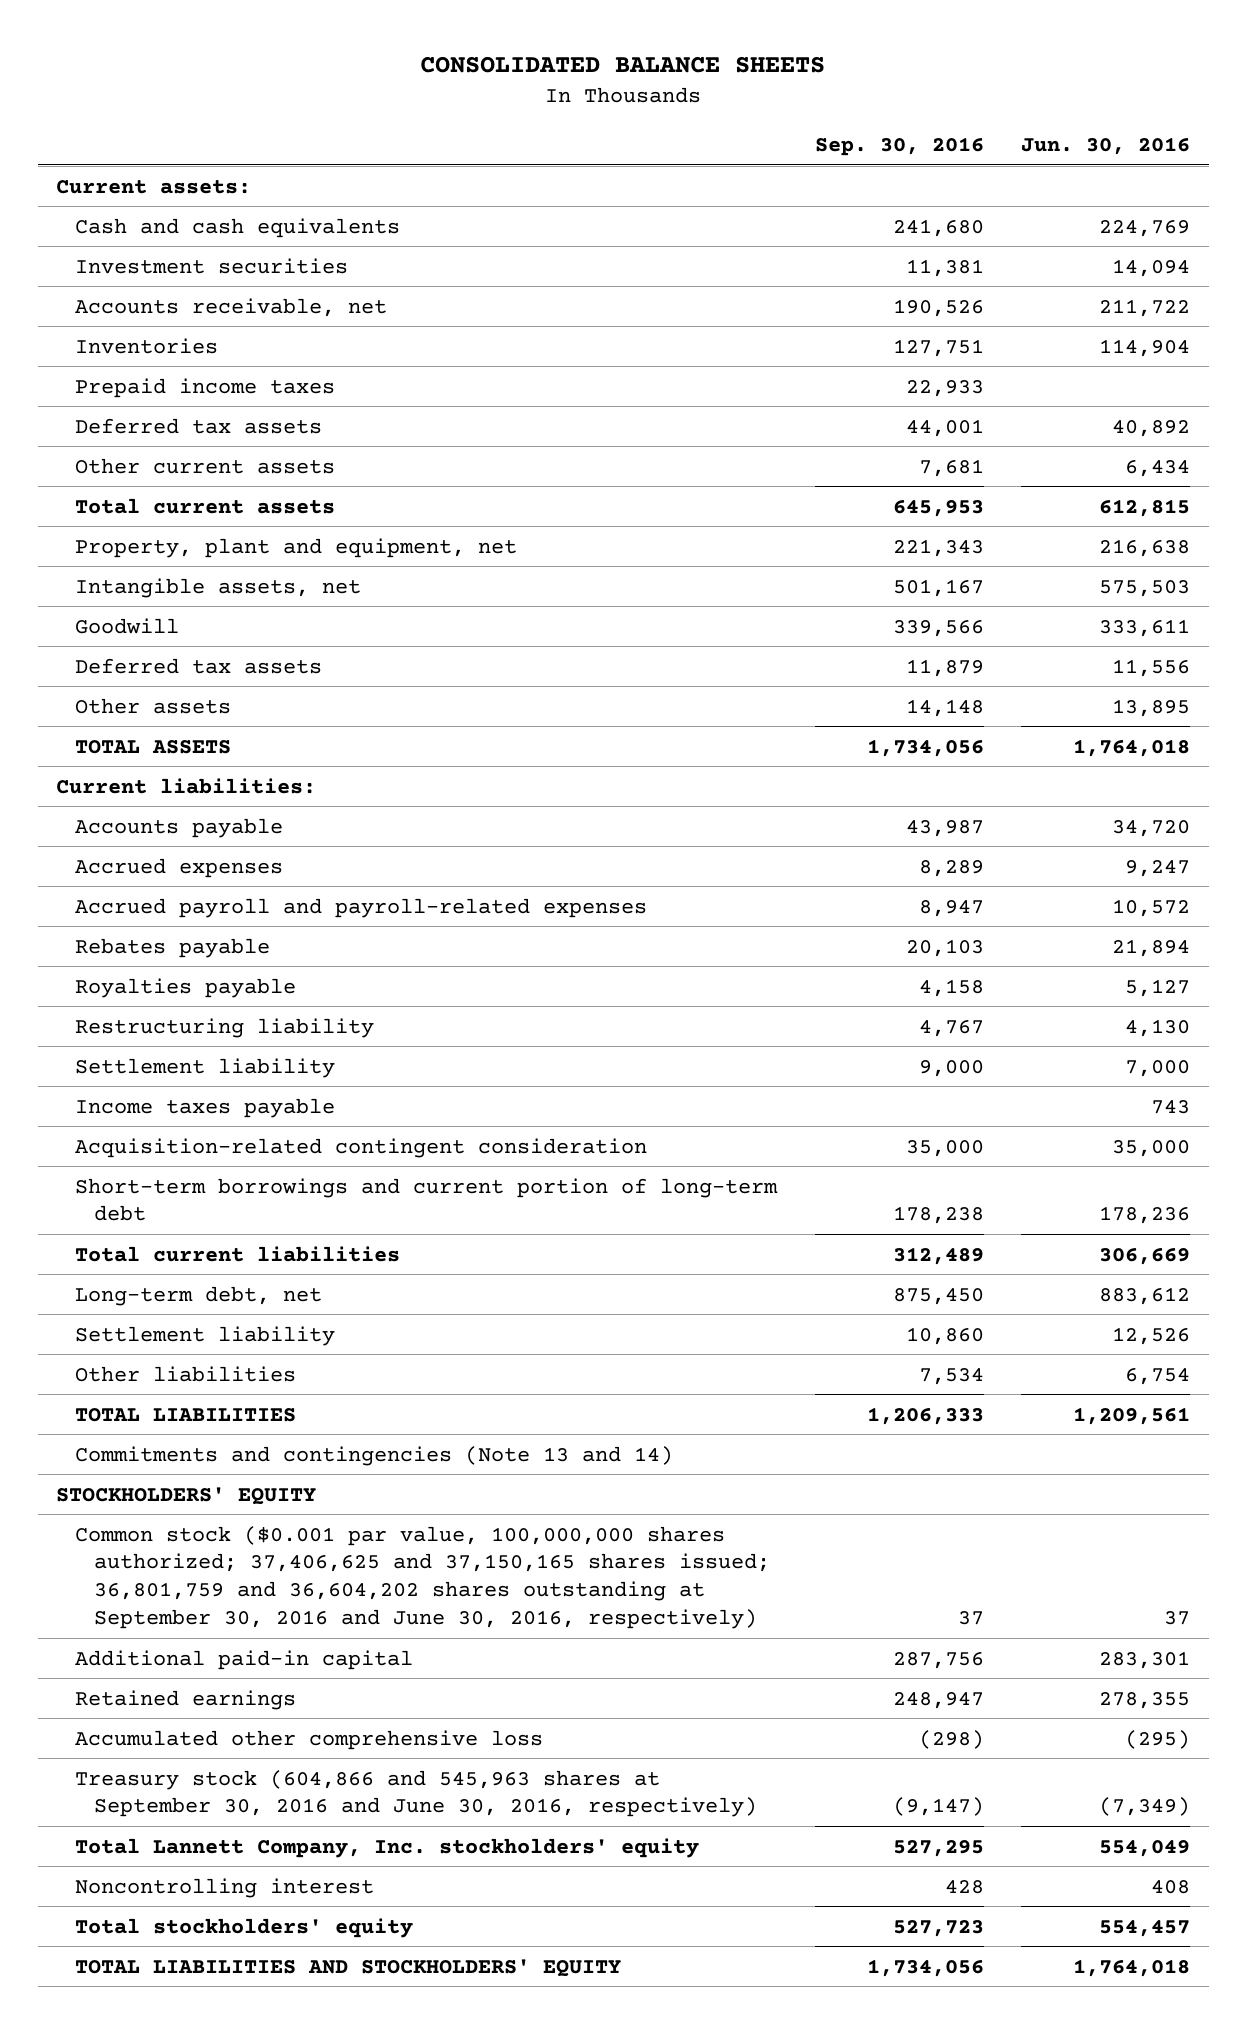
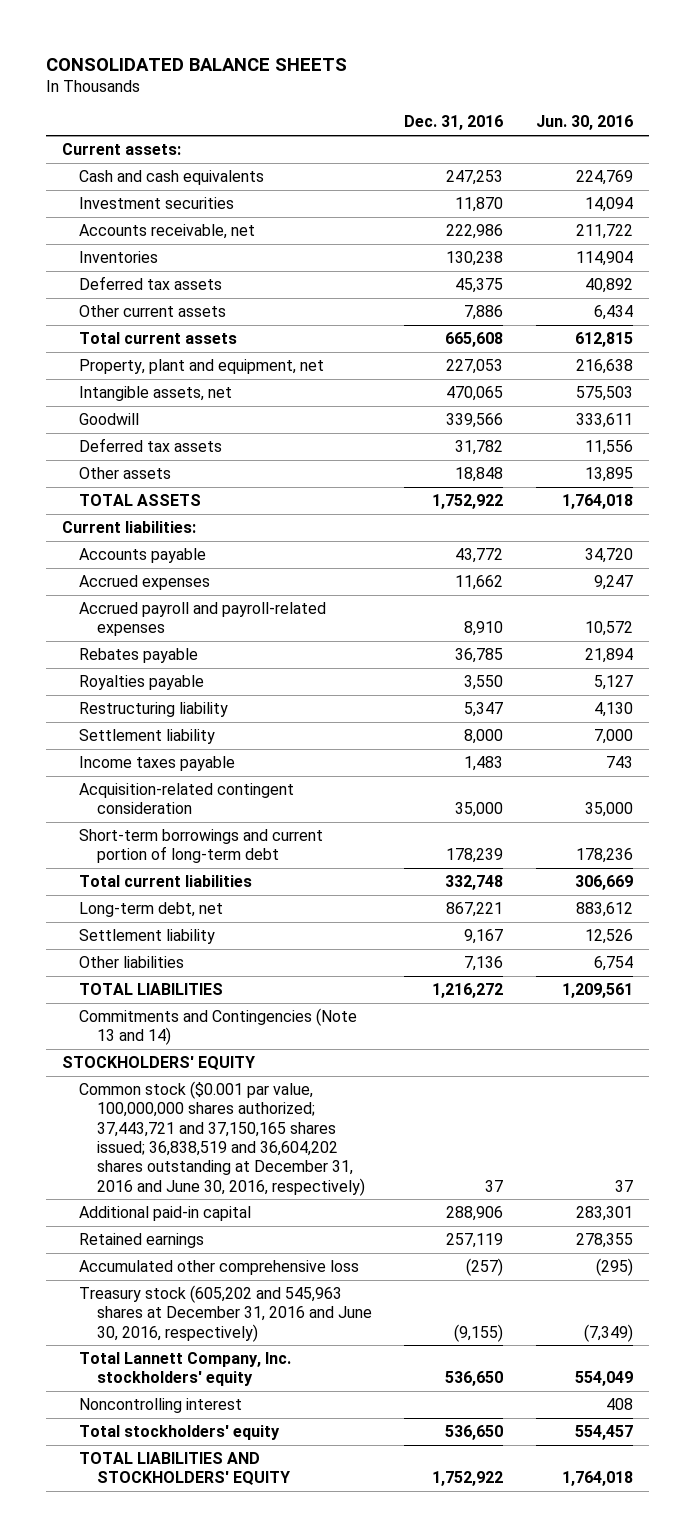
[814,136,984,156] Sep. 30, 2016 -> none
none -> [404,115,504,131] Dec. 31, 2016
[75,377,336,398] Prepaid income taxes -> none
[75,1445,674,1466] Commitments and contingencies (Note 13 and 14) -> [79,1008,358,1046] Commitments and Contingencies (Note 13 and 14)
[75,1525,771,1629] Common stock ($0.001 par value, 100,000,000 shares authorized; 37,406,625 and 37,150,165 shares issued; 36,801,759 and 36,604,202 shares outstanding at September 30, 2016 and June 30, 2016, respectively) -> [79,1081,365,1196] Common stock ($0.001 par value, 100,000,000 shares authorized; 37,443,721 and 37,150,165 shares issued; 36,838,519 and 36,604,202 shares outstanding at December 31, 2016 and June 30, 2016, respectively)
[75,1769,758,1818] Treasury stock (604,866 and 545,963 shares at September 30, 2016 and June 30, 2016, respectively) -> [79,1285,372,1342] Treasury stock (605,202 and 545,963 shares at December 31, 2016 and June 30, 2016, respectively)

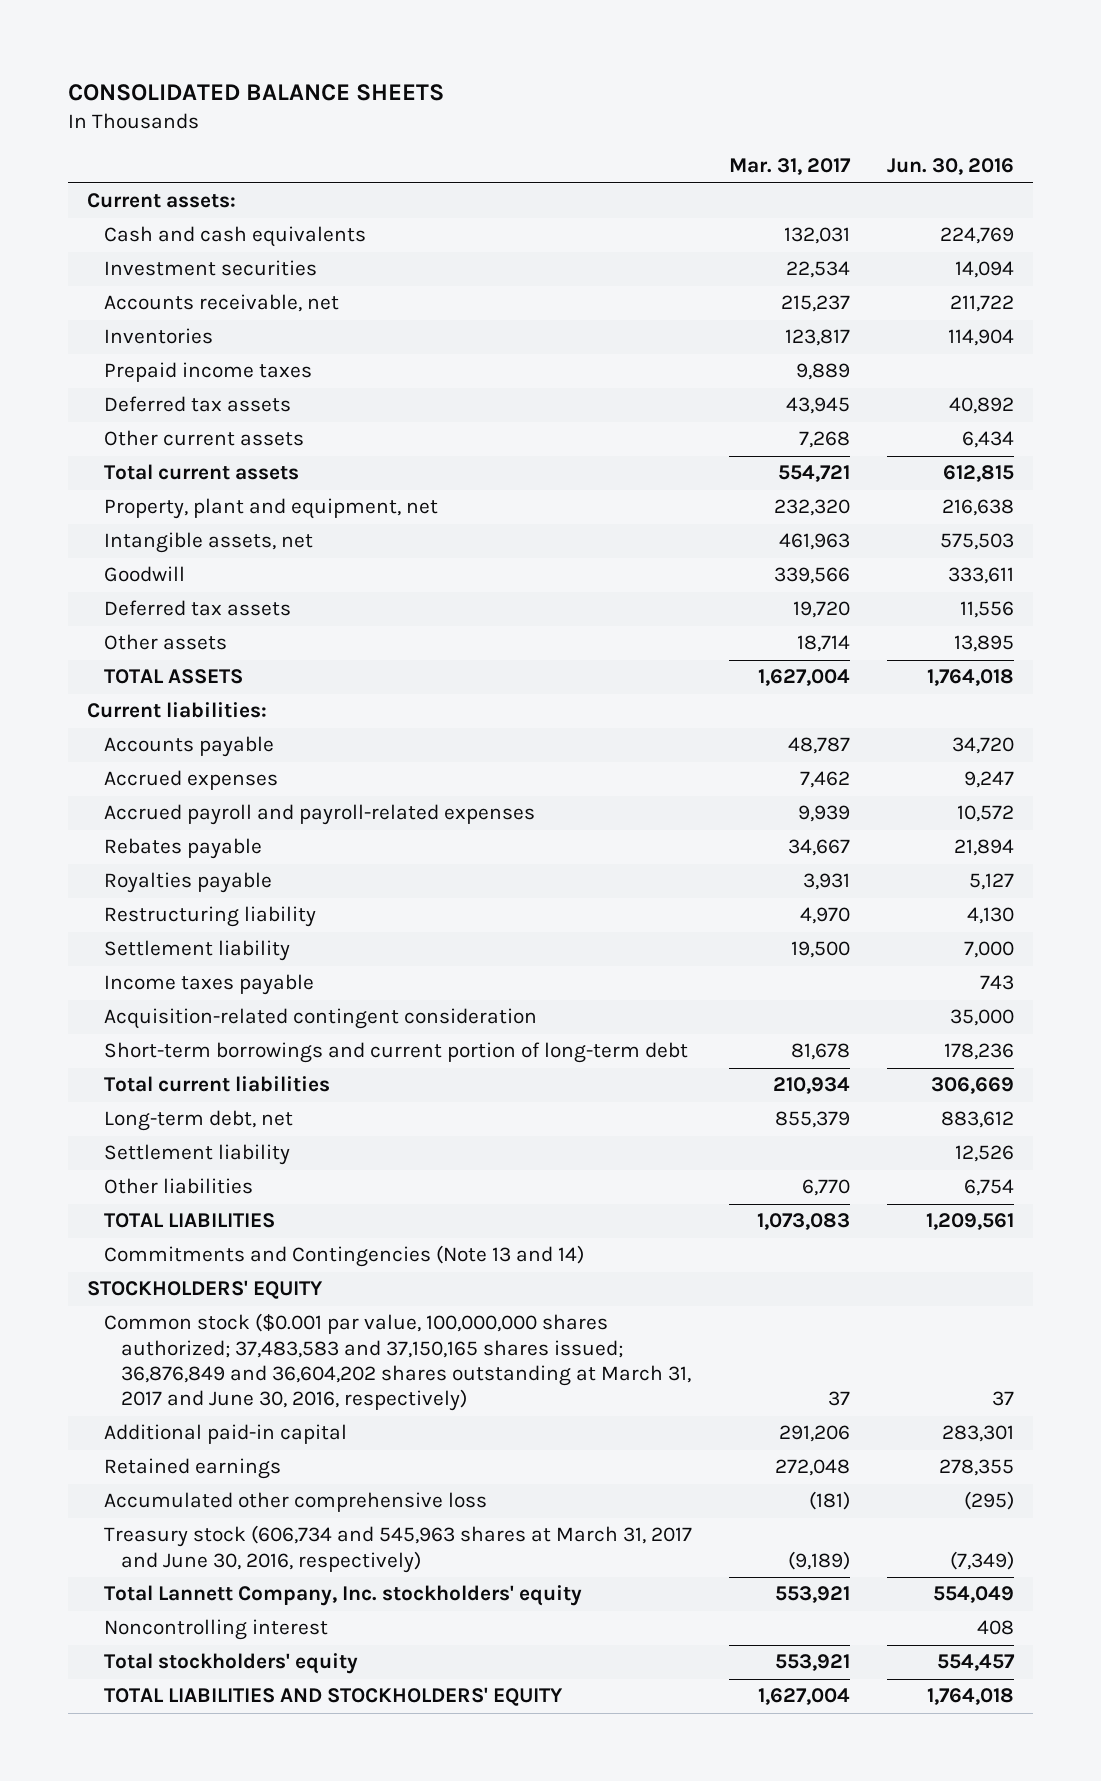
[404,115,504,131] Dec. 31, 2016 -> none
none -> [729,158,852,176] Mar. 31, 2017
none -> [103,362,312,383] Prepaid income taxes
[79,1081,365,1196] Common stock ($0.001 par value, 100,000,000 shares authorized; 37,443,721 and 37,150,165 shares issued; 36,838,519 and 36,604,202 shares outstanding at December 31, 2016 and June 30, 2016, respectively) -> [103,1313,692,1412] Common stock ($0.001 par value, 100,000,000 shares authorized; 37,483,583 and 37,150,165 shares issued; 36,876,849 and 36,604,202 shares outstanding at March 31, 2017 and June 30, 2016, respectively)
[79,1285,372,1342] Treasury stock (605,202 and 545,963 shares at December 31, 2016 and June 30, 2016, respectively) -> [103,1525,692,1573] Treasury stock (606,734 and 545,963 shares at March 31, 2017 and June 30, 2016, respectively)

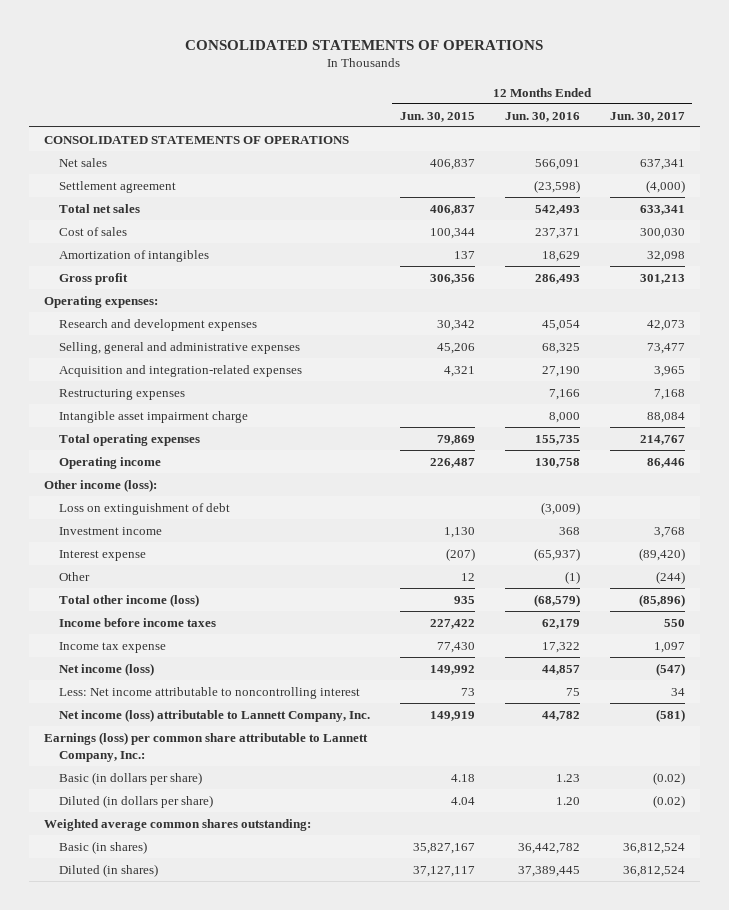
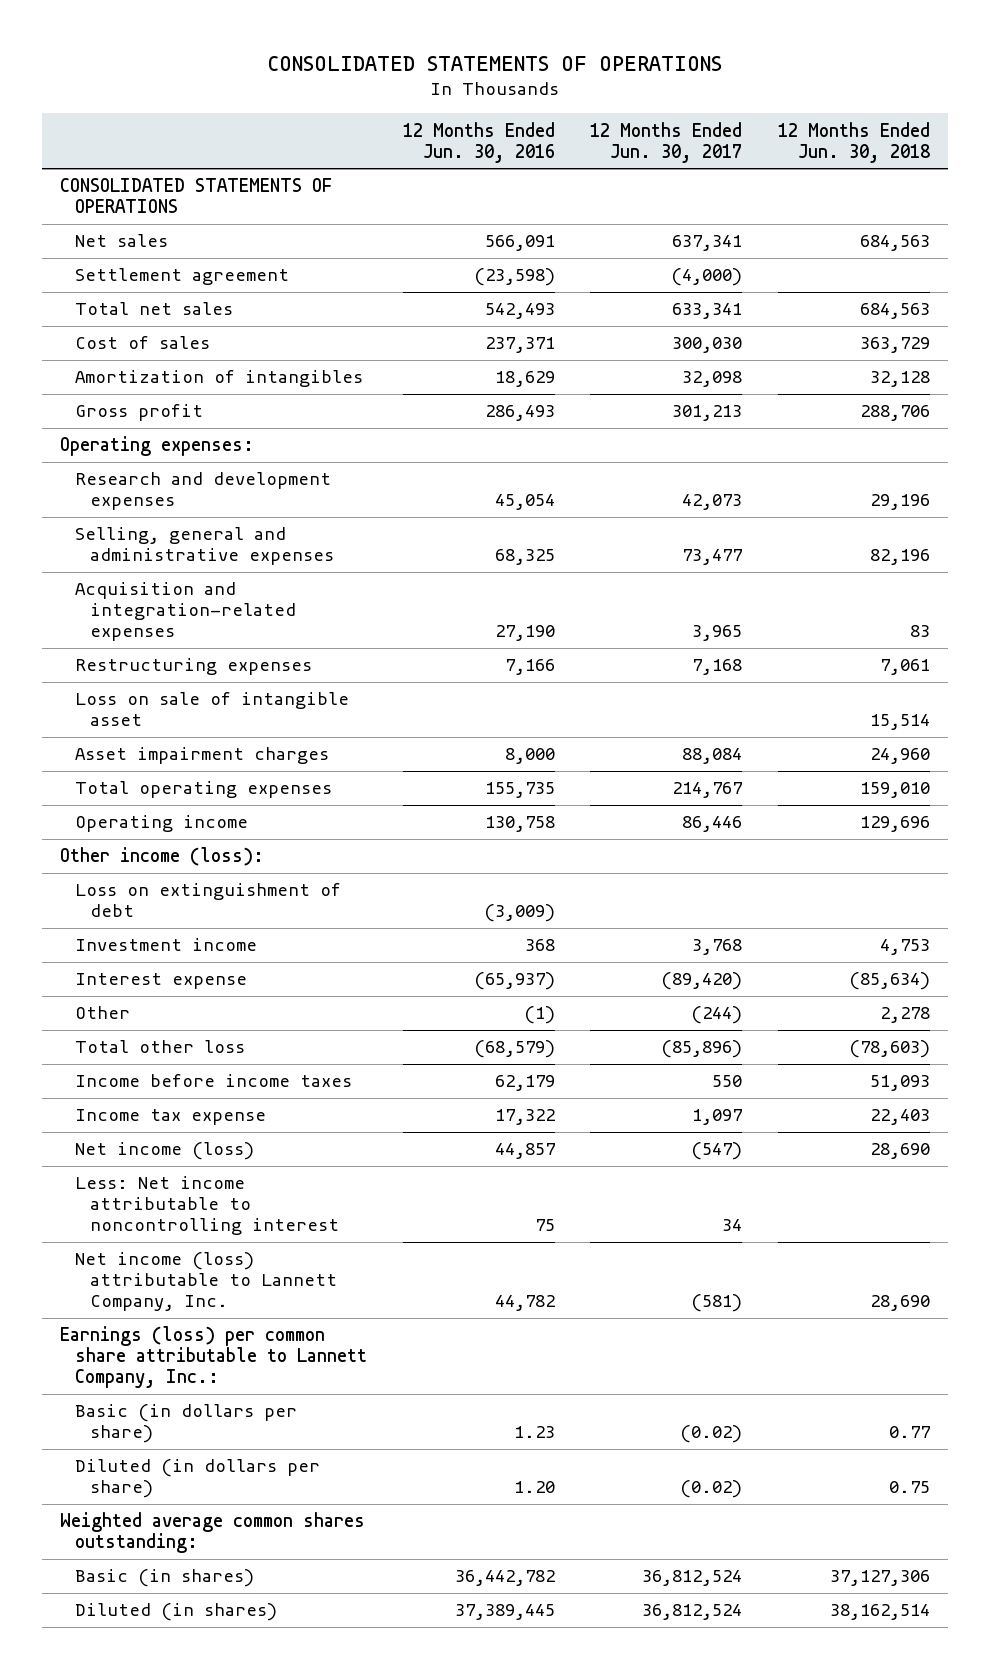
[399,111,475,122] Jun. 30, 2015 -> none
none -> [777,121,930,163] 12 Months Ended Jun. 30, 2018
none -> [74,692,349,727] Loss on sale of intangible asset
[58,410,248,423] Intangible asset impairment charge -> [74,747,329,765] Asset impairment charges
[58,593,199,607] Total other income (loss) -> [74,1040,245,1054] Total other loss

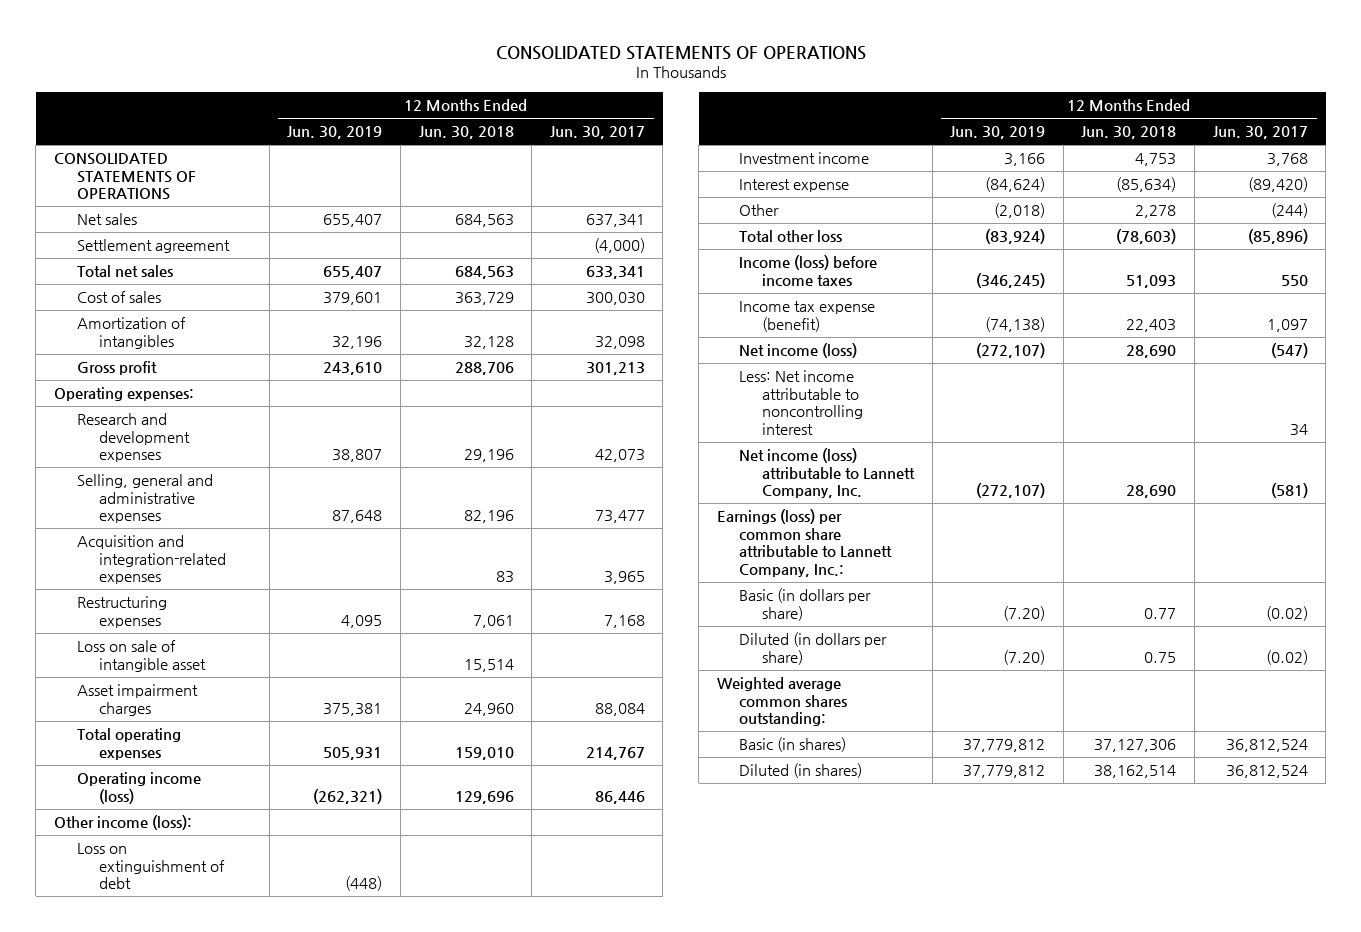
[402,121,555,163] 12 Months Ended Jun. 30, 2016 -> none
none -> [287,126,383,140] Jun. 30, 2019
[74,815,248,833] Operating income -> [76,772,201,804] Operating income (loss)
[74,1074,352,1088] Income before income taxes -> [739,255,878,286] Income (loss) before income taxes
[74,1109,266,1126] Income tax expense -> [739,301,876,332] Income tax expense (benefit)

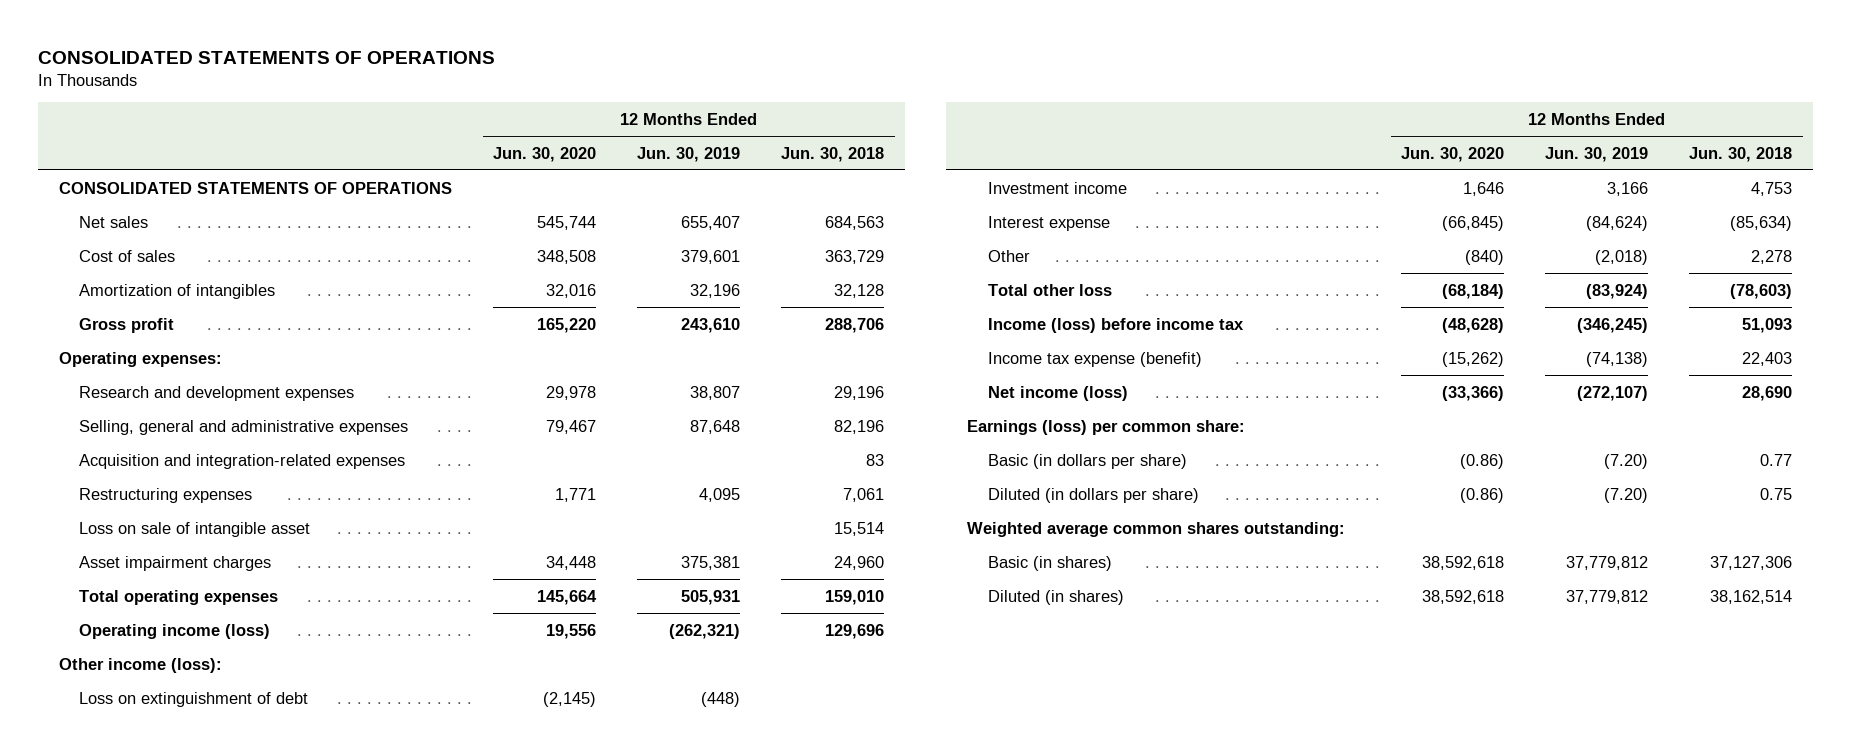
[549,126,645,140] Jun. 30, 2017 -> none
none -> [492,146,596,162] Jun. 30, 2020
[76,239,230,254] Settlement agreement -> none
[76,265,173,278] Total net sales -> none
[739,255,878,286] Income (loss) before income taxes -> [987,317,1244,333] Income (loss) before income tax
[739,370,864,435] Less: Net income attributable to noncontrolling interest -> none
[739,448,916,499] Net income (loss) attributable to Lannett Company, Inc. -> none
[716,509,893,577] Earnings (loss) per common share attributable to Lannett Company, Inc.: -> [966,419,1245,435] Earnings (loss) per common share:

